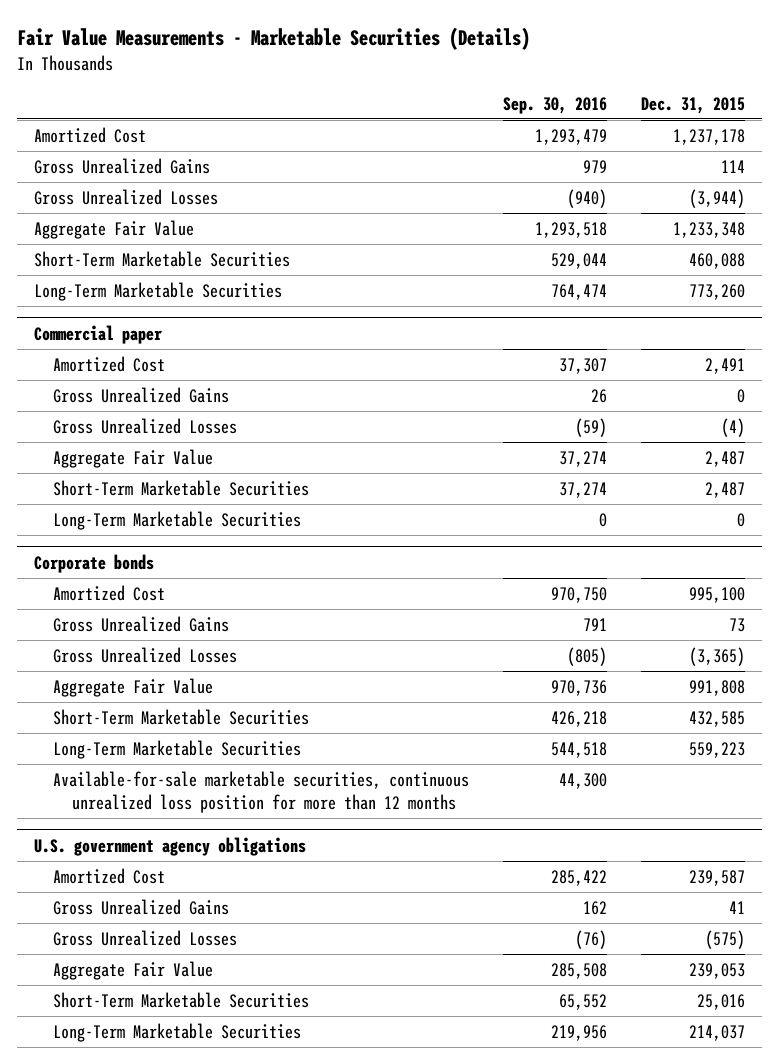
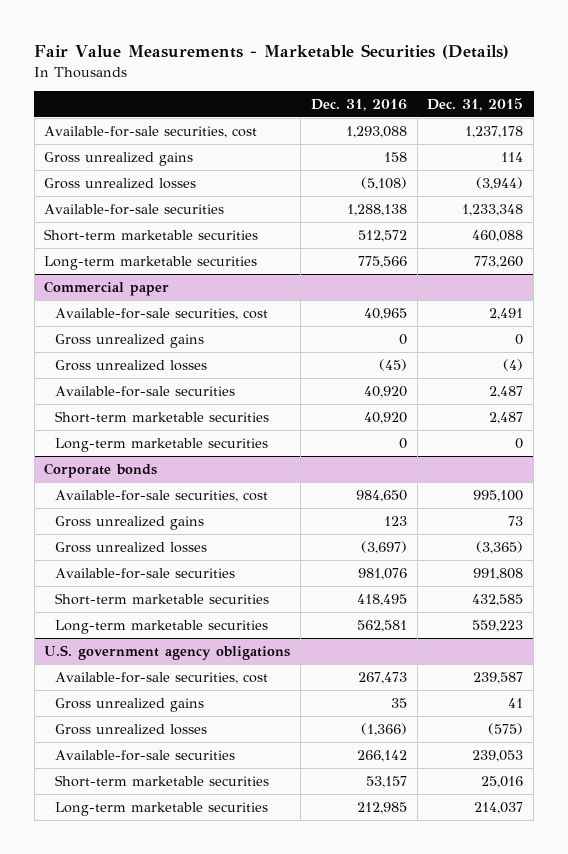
[503,96,608,114] Sep. 30, 2016 -> none
none -> [310,99,407,112] Dec. 31, 2016
[34,126,147,143] Amortized Cost -> [44,125,258,138] Available-for-sale securities, cost
[34,157,211,174] Gross Unrealized Gains -> [44,151,194,166] Gross unrealized gains
[34,188,219,205] Gross Unrealized Losses -> [44,177,197,189] Gross unrealized losses
[34,219,195,239] Aggregate Fair Value -> [44,203,225,215] Available-for-sale securities
[34,250,291,267] Short-Term Marketable Securities -> [44,228,259,241] Short-term marketable securities
[34,281,283,301] Long-Term Marketable Securities -> [44,255,258,270] Long-term marketable securities
[53,355,166,372] Amortized Cost -> [55,307,269,320] Available-for-sale securities, cost
[53,386,230,403] Gross Unrealized Gains -> [55,333,205,348] Gross unrealized gains
[53,417,238,434] Gross Unrealized Losses -> [55,359,208,371] Gross unrealized losses
[53,448,214,468] Aggregate Fair Value -> [55,385,236,397] Available-for-sale securities
[53,479,310,496] Short-Term Marketable Securities -> [55,410,270,423] Short-term marketable securities
[53,510,302,530] Long-Term Marketable Securities -> [55,437,269,452] Long-term marketable securities
[53,770,470,814] Available-for-sale marketable securities, continuous unrealized loss position for more than 12 months -> none
[53,584,166,601] Amortized Cost -> [55,489,269,502] Available-for-sale securities, cost
[53,615,230,632] Gross Unrealized Gains -> [55,515,205,530] Gross unrealized gains
[53,646,238,663] Gross Unrealized Losses -> [55,541,208,553] Gross unrealized losses
[53,677,214,697] Aggregate Fair Value -> [55,567,236,579] Available-for-sale securities
[53,708,310,725] Short-Term Marketable Securities -> [55,592,270,605] Short-term marketable securities
[53,739,302,759] Long-Term Marketable Securities -> [55,619,269,634] Long-term marketable securities
[53,867,166,884] Amortized Cost -> [55,671,269,684] Available-for-sale securities, cost
[53,898,230,915] Gross Unrealized Gains -> [55,697,205,712] Gross unrealized gains
[53,929,238,946] Gross Unrealized Losses -> [55,723,208,735] Gross unrealized losses
[53,960,214,980] Aggregate Fair Value -> [55,749,236,761] Available-for-sale securities
[53,991,310,1008] Short-Term Marketable Securities -> [55,774,270,787] Short-term marketable securities
[53,1022,302,1042] Long-Term Marketable Securities -> [55,801,269,816] Long-term marketable securities

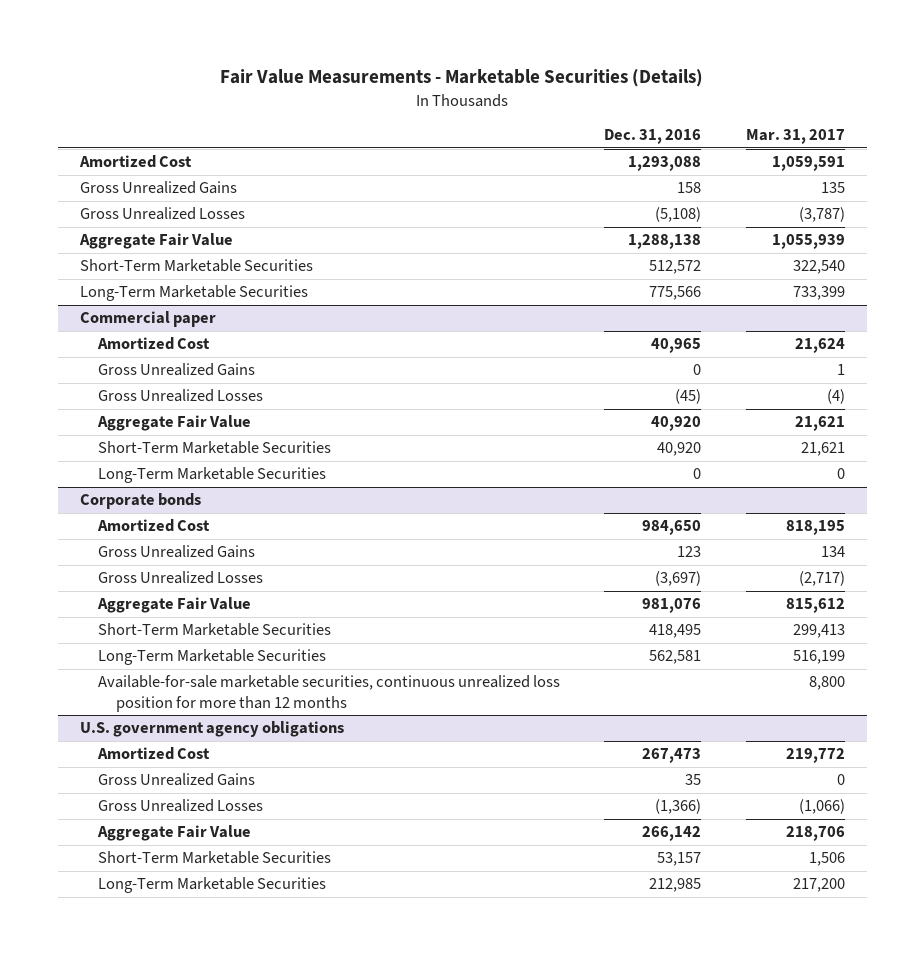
[427,98,524,112] Dec. 31, 2015 -> none
none -> [745,129,845,145] Mar. 31, 2017
[44,125,258,138] Available-for-sale securities, cost -> [78,155,192,169] Amortized Cost
[44,151,194,166] Gross unrealized gains -> [79,181,237,195] Gross Unrealized Gains
[44,177,197,189] Gross unrealized losses -> [79,207,245,221] Gross Unrealized Losses
[44,203,225,215] Available-for-sale securities -> [78,233,233,250] Aggregate Fair Value
[44,228,259,241] Short-term marketable securities -> [79,259,313,273] Short-Term Marketable Securities
[44,255,258,270] Long-term marketable securities -> [79,285,308,302] Long-Term Marketable Securities
[55,307,269,320] Available-for-sale securities, cost -> [96,337,210,351] Amortized Cost
[55,333,205,348] Gross unrealized gains -> [97,363,255,377] Gross Unrealized Gains
[55,359,208,371] Gross unrealized losses -> [97,389,263,403] Gross Unrealized Losses
[55,385,236,397] Available-for-sale securities -> [96,415,251,432] Aggregate Fair Value
[55,410,270,423] Short-term marketable securities -> [97,441,331,455] Short-Term Marketable Securities
[55,437,269,452] Long-term marketable securities -> [97,467,326,484] Long-Term Marketable Securities
[55,489,269,502] Available-for-sale securities, cost -> [96,519,210,533] Amortized Cost
[55,515,205,530] Gross unrealized gains -> [97,545,255,559] Gross Unrealized Gains
[55,541,208,553] Gross unrealized losses -> [97,571,263,585] Gross Unrealized Losses
[55,567,236,579] Available-for-sale securities -> [96,597,251,614] Aggregate Fair Value
[55,592,270,605] Short-term marketable securities -> [97,623,331,637] Short-Term Marketable Securities
[55,619,269,634] Long-term marketable securities -> [97,649,326,666] Long-Term Marketable Securities
none -> [97,675,560,712] Available-for-sale marketable securities, continuous unrealized loss position for more than 12 months
[55,671,269,684] Available-for-sale securities, cost -> [96,747,210,761] Amortized Cost
[55,697,205,712] Gross unrealized gains -> [97,773,255,787] Gross Unrealized Gains
[55,723,208,735] Gross unrealized losses -> [97,799,263,813] Gross Unrealized Losses
[55,749,236,761] Available-for-sale securities -> [96,825,251,842] Aggregate Fair Value
[55,774,270,787] Short-term marketable securities -> [97,851,331,865] Short-Term Marketable Securities
[55,801,269,816] Long-term marketable securities -> [97,877,326,894] Long-Term Marketable Securities

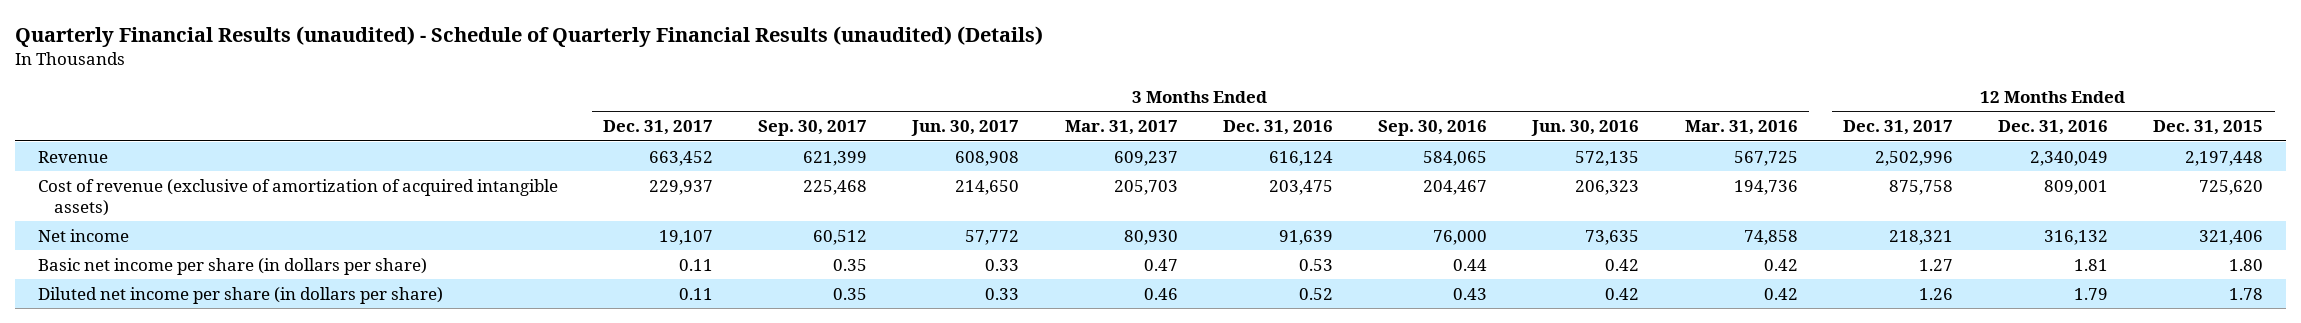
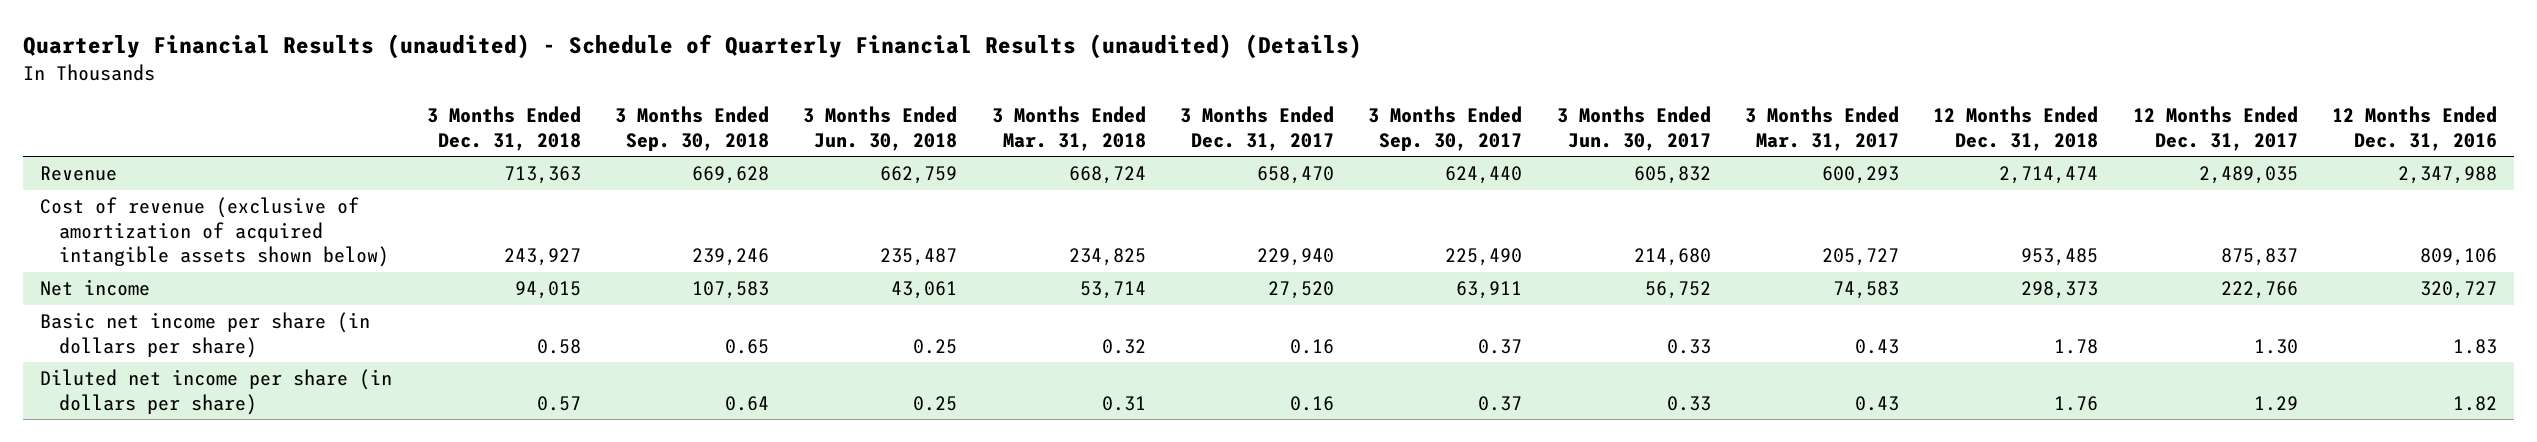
[1222,120,1333,136] Dec. 31, 2016 -> none
[1378,120,1488,137] Sep. 30, 2016 -> none
[1531,120,1640,137] Jun. 30, 2016 -> none
[1684,120,1798,136] Mar. 31, 2016 -> none
[2153,120,2264,136] Dec. 31, 2015 -> none
none -> [426,106,581,151] 3 Months Ended Dec. 31, 2018
none -> [615,106,770,151] 3 Months Ended Sep. 30, 2018
none -> [803,106,958,151] 3 Months Ended Jun. 30, 2018
none -> [991,106,1146,151] 3 Months Ended Mar. 31, 2018
none -> [1933,106,2099,151] 12 Months Ended Dec. 31, 2018
[648,150,713,166] 663,452 -> [1257,166,1335,185] 658,470
[803,150,868,166] 621,399 -> [1445,166,1523,185] 624,440
[955,150,1020,166] 608,908 -> [1633,166,1711,185] 605,832
[1113,150,1178,166] 609,237 -> [1821,166,1899,185] 600,293
[1874,150,1953,166] 2,502,996 -> [2198,166,2298,185] 2,489,035
[2030,150,2109,166] 2,340,049 -> [2397,166,2497,185] 2,347,988
[37,178,558,216] Cost of revenue (exclusive of amortization of acquired intangible assets) -> [40,197,389,267] Cost of revenue (exclusive of amortization of acquired intangible assets shown below)
[648,179,713,195] 229,937 -> [1257,247,1335,266] 229,940
[803,179,868,195] 225,468 -> [1445,247,1523,266] 225,490
[955,179,1020,195] 214,650 -> [1633,247,1711,266] 214,680
[1113,179,1178,195] 205,703 -> [1821,247,1899,266] 205,727
[1888,179,1953,195] 875,758 -> [2220,247,2298,266] 875,837
[2044,179,2109,195] 809,001 -> [2419,247,2497,266] 809,106
[658,229,713,245] 19,107 -> [1268,281,1335,300] 27,520
[813,229,868,245] 60,512 -> [1456,281,1523,300] 63,911
[965,229,1020,245] 57,772 -> [1644,281,1711,300] 56,752
[1123,229,1178,245] 80,930 -> [1832,281,1899,300] 74,583
[1888,229,1953,245] 218,321 -> [2220,281,2298,300] 222,766
[2044,229,2109,245] 316,132 -> [2419,281,2497,300] 320,727
[678,258,713,271] 0.11 -> [1290,338,1335,354] 0.16
[833,258,868,271] 0.35 -> [1478,338,1523,354] 0.37
[1143,258,1178,271] 0.47 -> [1854,338,1899,354] 0.43
[1918,258,1953,271] 1.27 -> [2253,338,2298,354] 1.30
[2074,258,2109,271] 1.81 -> [2452,338,2497,354] 1.83
[678,287,713,300] 0.11 -> [1290,395,1335,411] 0.16
[833,287,868,300] 0.35 -> [1478,395,1523,411] 0.37
[1143,287,1178,300] 0.46 -> [1854,395,1899,411] 0.43
[1918,287,1953,300] 1.26 -> [2253,395,2298,411] 1.29
[2074,287,2109,300] 1.79 -> [2452,395,2497,411] 1.82

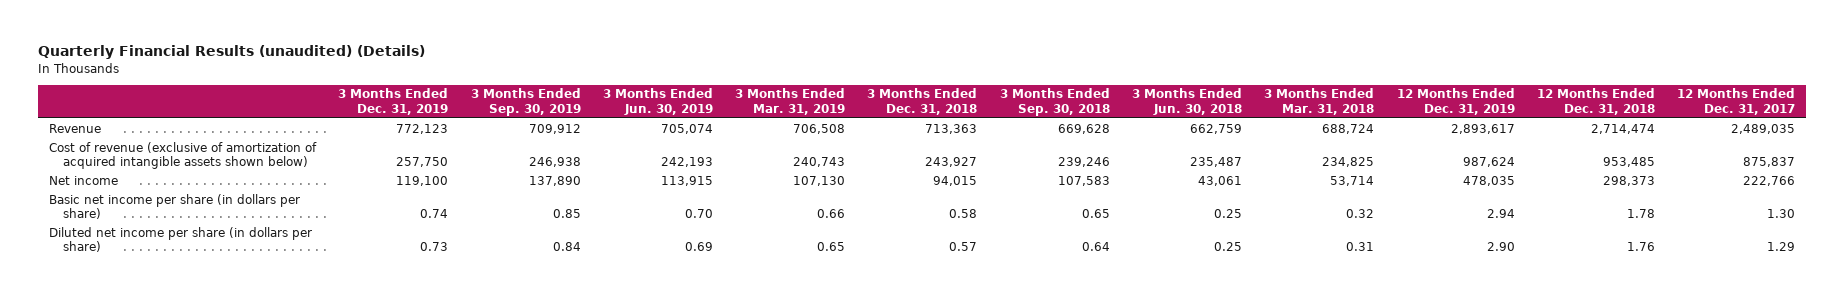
[23,34,1363,60] Quarterly Financial Results (unaudited) - Schedule of Quarterly Financial Results (unaudited) (Details) -> [37,45,425,60] Quarterly Financial Results (unaudited) (Details)
[1180,106,1335,151] 3 Months Ended Dec. 31, 2017 -> none
[1368,106,1523,151] 3 Months Ended Sep. 30, 2017 -> none
[1556,106,1711,151] 3 Months Ended Jun. 30, 2017 -> none
[1744,106,1899,151] 3 Months Ended Mar. 31, 2017 -> none
[2331,106,2497,151] 12 Months Ended Dec. 31, 2016 -> none
none -> [338,88,449,115] 3 Months Ended Dec. 31, 2019
none -> [470,88,581,116] 3 Months Ended Sep. 30, 2019
none -> [602,88,713,115] 3 Months Ended Jun. 30, 2019
none -> [735,88,846,115] 3 Months Ended Mar. 31, 2019
none -> [1396,88,1515,115] 12 Months Ended Dec. 31, 2019
[1068,166,1146,185] 668,724 -> [1322,123,1375,134] 688,724

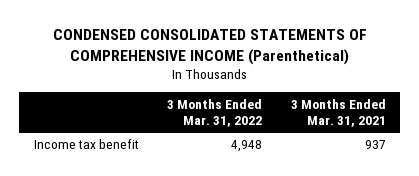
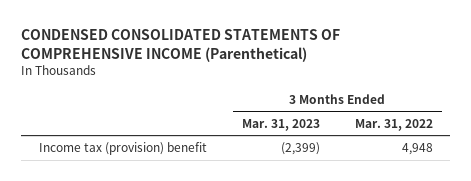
[290,98,386,128] 3 Months Ended Mar. 31, 2021 -> none
none -> [241,118,320,131] Mar. 31, 2023
[33,139,139,150] Income tax benefit -> [38,142,207,156] Income tax (provision) benefit

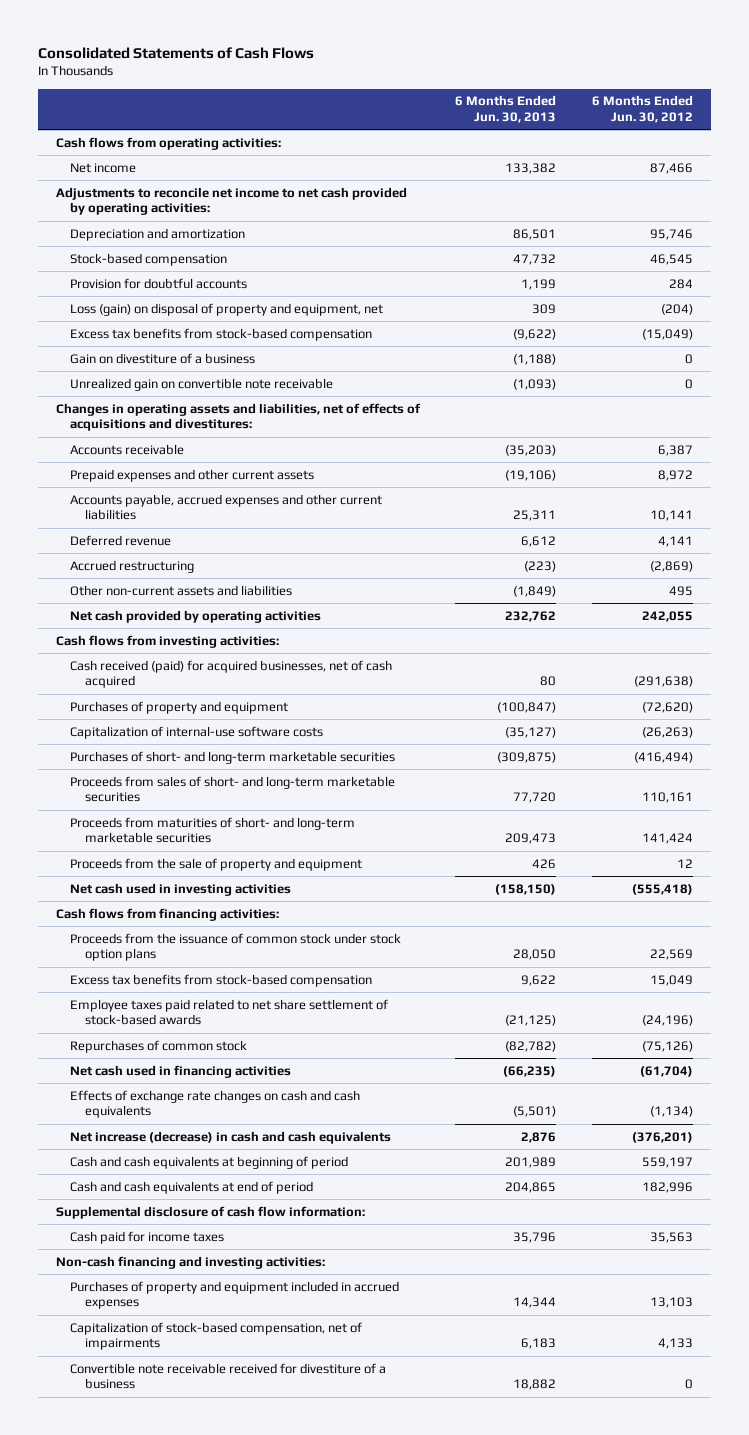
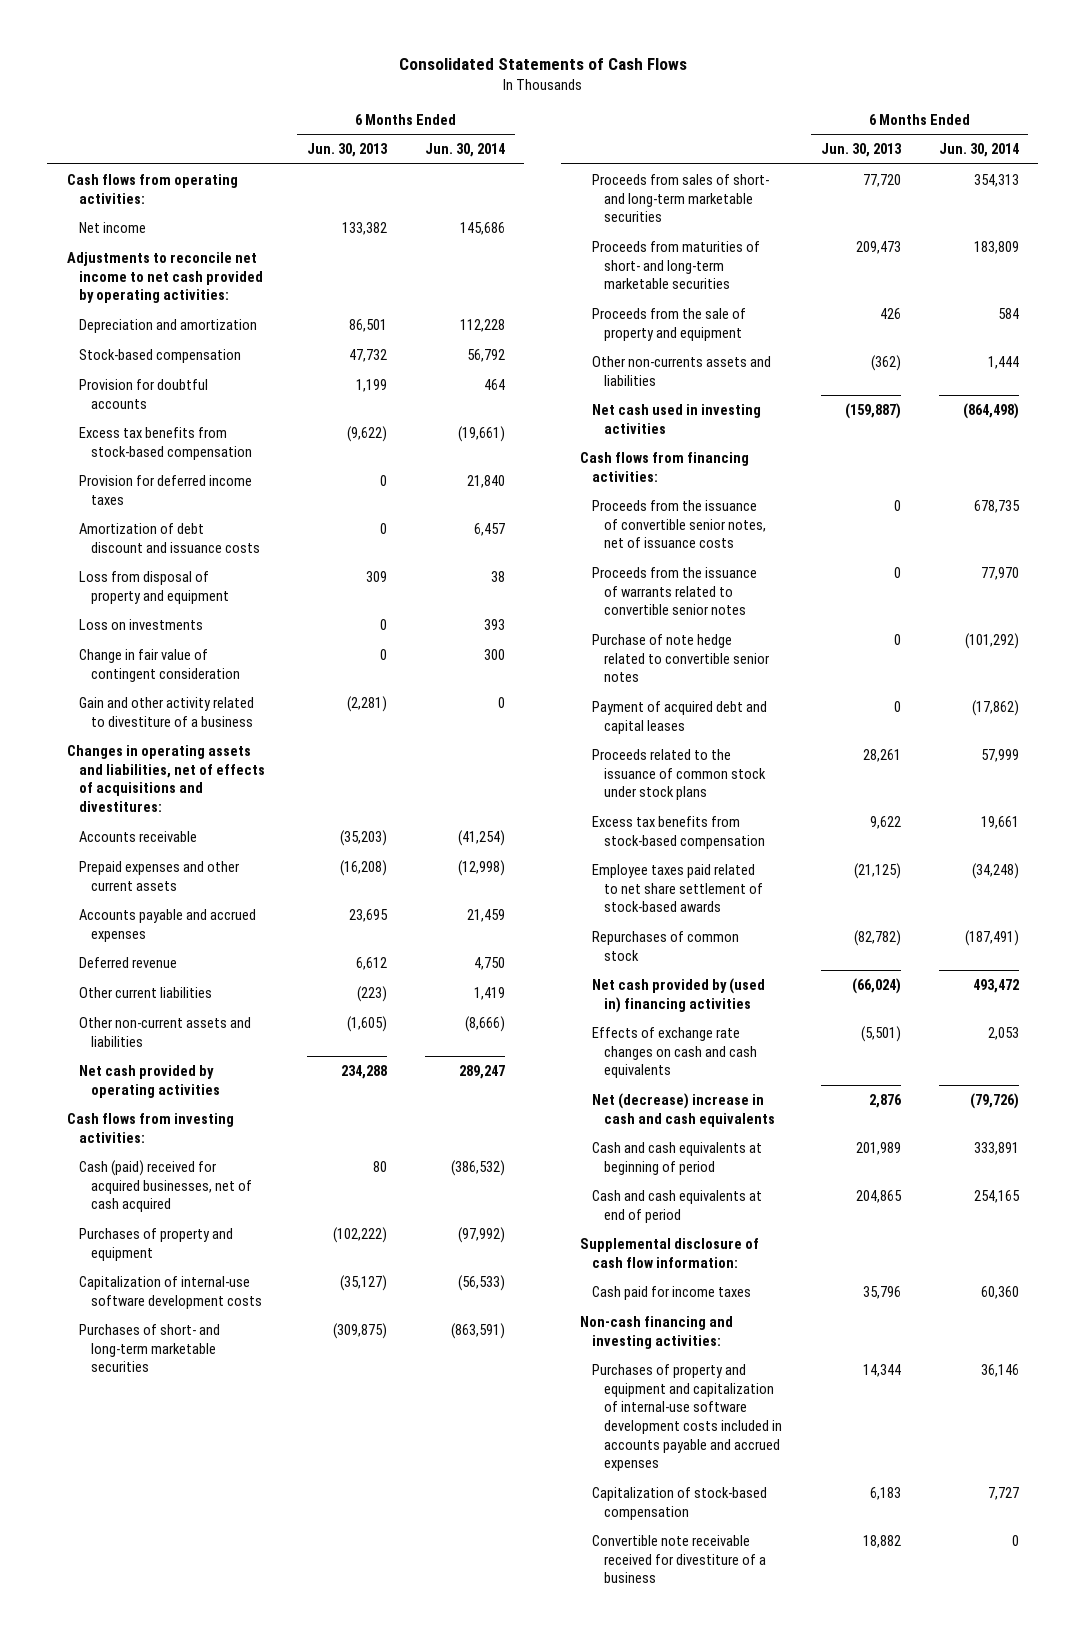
[592,95,694,123] 6 Months Ended Jun. 30, 2012 -> none
none -> [425,143,506,158] Jun. 30, 2014
[70,302,384,316] Loss (gain) on disposal of property and equipment, net -> none
[70,377,334,391] Unrealized gain on convertible note receivable -> none
none -> [78,475,252,505] Provision for deferred income taxes
none -> [78,523,260,553] Amortization of debt discount and issuance costs
none -> [78,571,229,604] Loss from disposal of property and equipment
none -> [78,619,203,631] Loss on investments
none -> [78,649,240,682] Change in fair value of contingent consideration
[70,352,256,364] Gain on divestiture of a business -> [78,697,254,727] Gain and other activity related to divestiture of a business
[513,353,557,365] (1,188) -> [346,696,387,713] (2,281)
[505,469,557,481] (19,106) -> [339,860,387,877] (16,208)
[70,493,383,521] Accounts payable, accrued expenses and other current liabilities -> [78,909,256,942] Accounts payable and accrued expenses
[513,510,557,522] 25,311 -> [348,909,388,923] 23,695
[70,559,195,573] Accrued restructuring -> [78,987,212,999] Other current liabilities
[513,585,557,597] (1,849) -> [346,1016,387,1033] (1,605)
[505,610,557,622] 232,762 -> [340,1065,387,1080] 234,288
[70,659,393,689] Cash received (paid) for acquired businesses, net of cash acquired -> [78,1160,252,1213] Cash (paid) received for acquired businesses, net of cash acquired
[497,701,557,713] (100,847) -> [332,1227,387,1244] (102,222)
[70,725,324,739] Capitalization of internal-use software costs -> [78,1276,262,1309] Capitalization of internal-use software development costs
none -> [592,356,772,386] Other non-currents assets and liabilities
[495,883,557,895] (158,150) -> [844,403,901,420] (159,887)
none -> [592,500,767,549] Proceeds from the issuance of convertible senior notes, net of issuance costs
none -> [592,567,758,616] Proceeds from the issuance of warrants related to convertible senior notes
none -> [592,634,770,683] Purchase of note hedge related to convertible senior notes
none -> [592,701,768,734] Payment of acquired debt and capital leases
[70,932,402,962] Proceeds from the issuance of common stock under stock option plans -> [592,749,767,801] Proceeds related to the issuance of common stock under stock plans
[513,949,557,961] 28,050 -> [862,749,901,763] 28,261
[70,1064,292,1078] Net cash used in financing activities -> [592,978,766,1013] Net cash provided by (used in) financing activities
[503,1065,557,1077] (66,235) -> [851,978,901,995] (66,024)
[70,1130,392,1144] Net increase (decrease) in cash and cash equivalents -> [592,1093,776,1127] Net (decrease) increase in cash and cash equivalents
[70,1280,400,1310] Purchases of property and equipment included in accrued expenses -> [592,1364,783,1472] Purchases of property and equipment and capitalization of internal-use software development costs included in accounts payable and accrued expenses
[70,1321,363,1351] Capitalization of stock-based compensation, net of impairments -> [592,1487,768,1520] Capitalization of stock-based compensation

